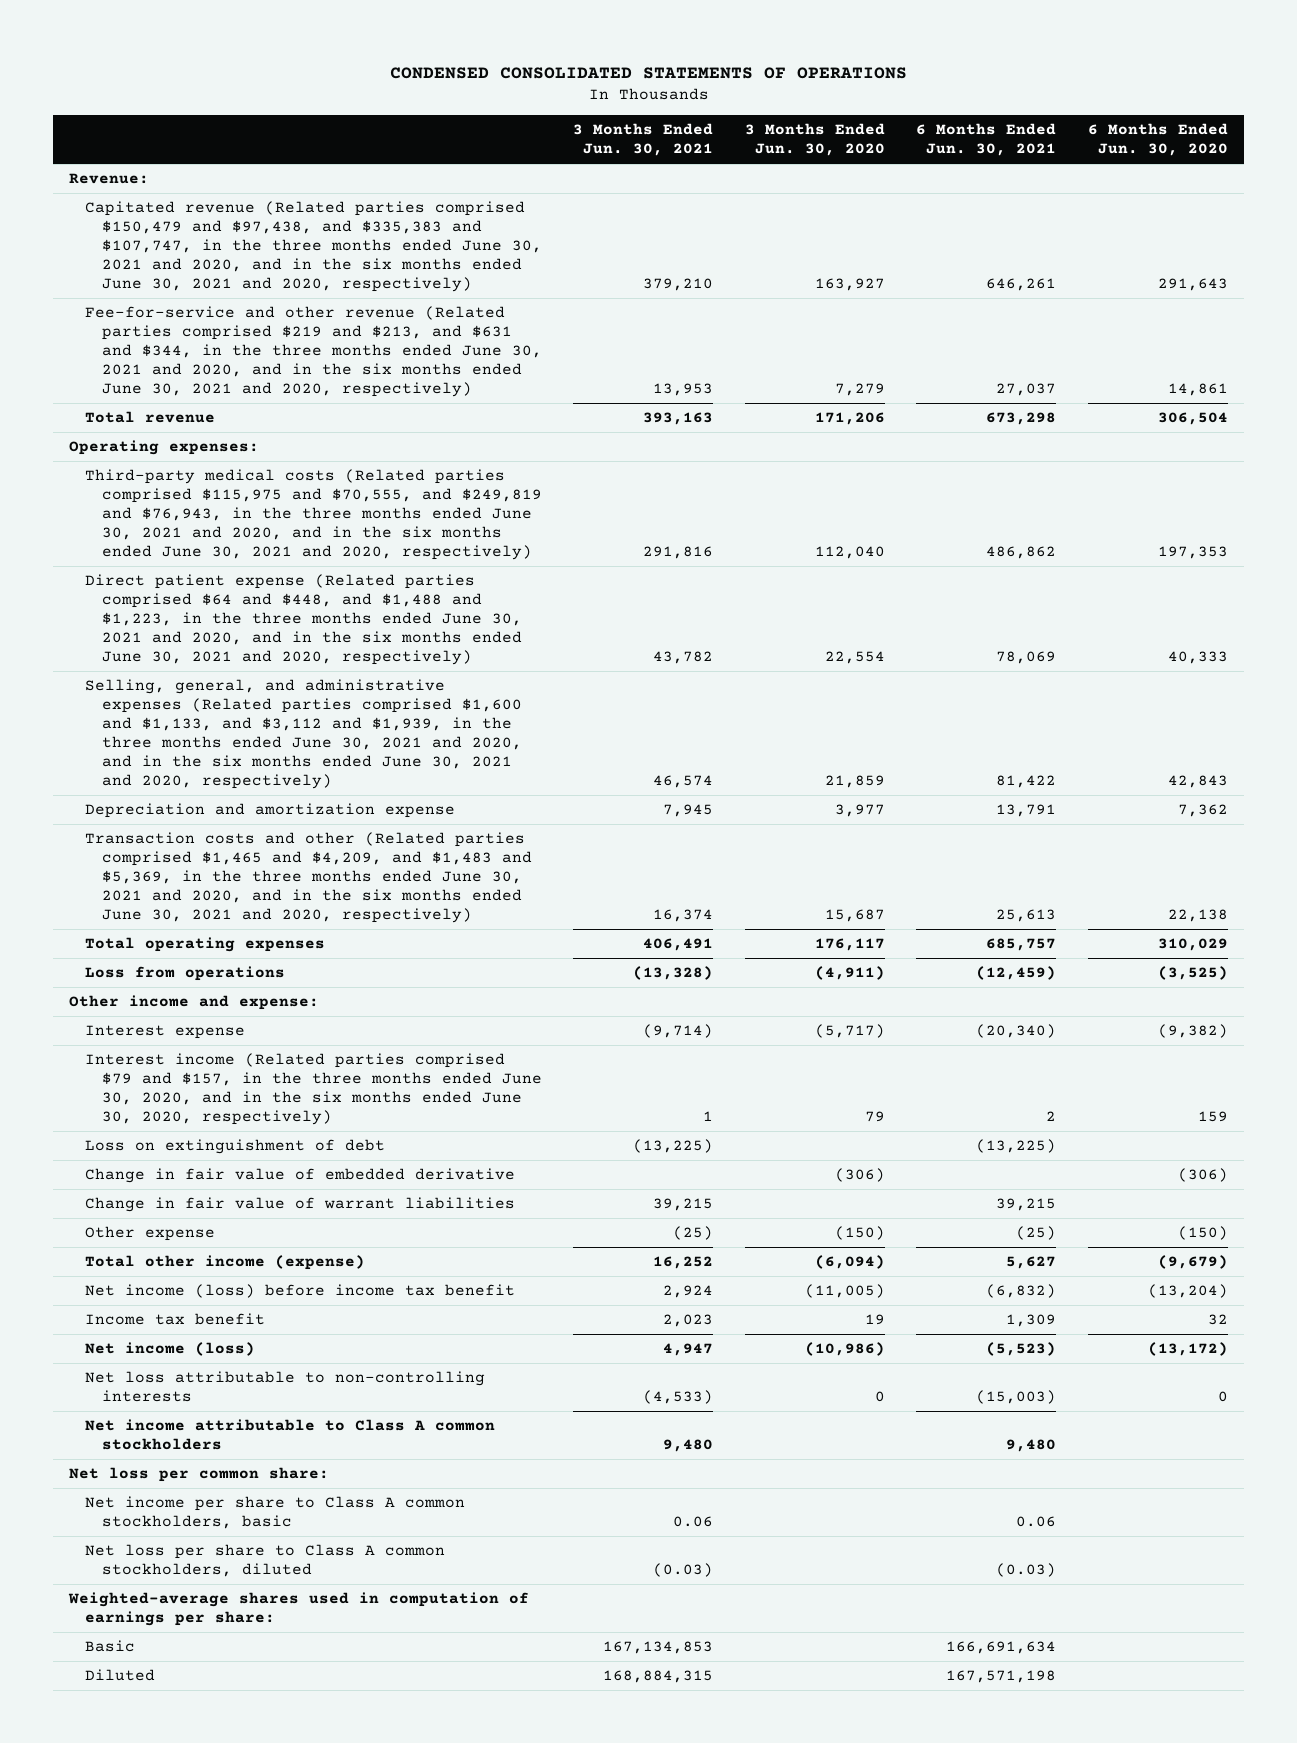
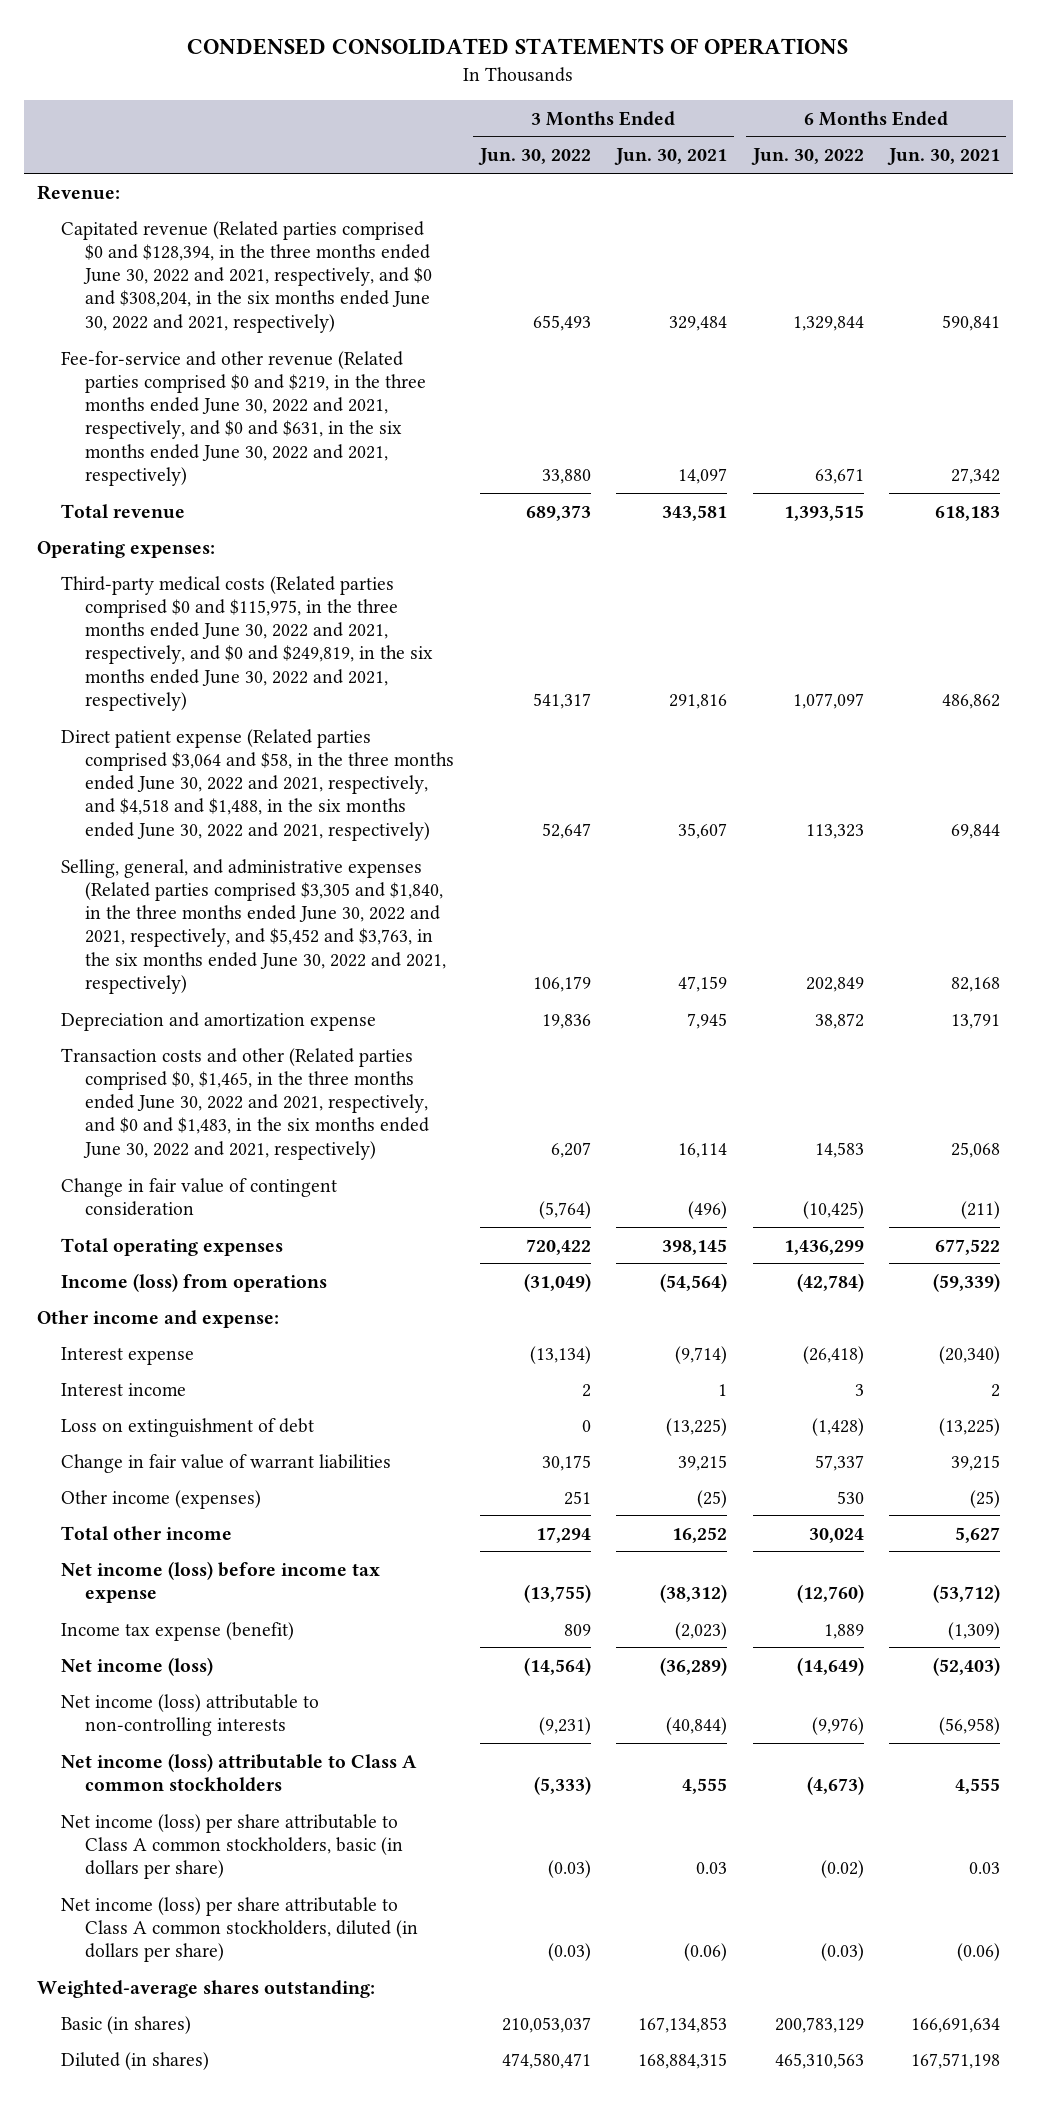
[744,123,885,157] 3 Months Ended Jun. 30, 2020 -> none
[1087,123,1228,157] 6 Months Ended Jun. 30, 2020 -> none
none -> [477,148,591,166] Jun. 30, 2022
none -> [750,148,864,166] Jun. 30, 2022
[85,201,542,292] Capitated revenue (Related parties comprised $150,479 and $97,438, and $335,383 and $107,747, in the three months ended June 30, 2021 and 2020, and in the six months ended June 30, 2021 and 2020, respectively) -> [61,220,433,333] Capitated revenue (Related parties comprised $0 and $128,394, in the three months ended June 30, 2022 and 2021, respectively, and $0 and $308,204, in the six months ended June 30, 2022 and 2021, respectively)
[643,277,714,291] 379,210 -> [669,315,728,331] 329,484
[986,277,1057,291] 646,261 -> [942,314,1001,331] 590,841
[85,306,542,397] Fee-for-service and other revenue (Related parties comprised $219 and $213, and $631 and $344, in the three months ended June 30, 2021 and 2020, and in the six months ended June 30, 2021 and 2020, respectively) -> [61,350,427,487] Fee-for-service and other revenue (Related parties comprised $0 and $219, in the three months ended June 30, 2022 and 2021, respectively, and $0 and $631, in the six months ended June 30, 2022 and 2021, respectively)
[653,382,714,396] 13,953 -> [678,468,728,485] 14,097
[996,382,1057,396] 27,037 -> [951,468,1001,485] 27,342
[643,412,714,426] 393,163 -> [662,504,728,521] 343,581
[986,412,1057,426] 673,298 -> [935,505,1001,521] 618,183
[85,469,542,560] Third-party medical costs (Related parties comprised $115,975 and $70,555, and $249,819 and $76,943, in the three months ended June 30, 2021 and 2020, and in the six months ended June 30, 2021 and 2020, respectively) -> [61,575,434,712] Third-party medical costs (Related parties comprised $0 and $115,975, in the three months ended June 30, 2022 and 2021, respectively, and $0 and $249,819, in the six months ended June 30, 2022 and 2021, respectively)
[85,574,522,665] Direct patient expense (Related parties comprised $64 and $448, and $1,488 and $1,223, in the three months ended June 30, 2021 and 2020, and in the six months ended June 30, 2021 and 2020, respectively) -> [61,728,455,841] Direct patient expense (Related parties comprised $3,064 and $58, in the three months ended June 30, 2022 and 2021, respectively, and $4,518 and $1,488, in the six months ended June 30, 2022 and 2021, respectively)
[653,650,714,664] 43,782 -> [678,822,728,839] 35,607
[996,650,1057,664] 78,069 -> [951,823,1001,839] 69,844
[85,679,522,789] Selling, general, and administrative expenses (Related parties comprised $1,600 and $1,133, and $3,112 and $1,939, in the three months ended June 30, 2021 and 2020, and in the six months ended June 30, 2021 and 2020, respectively) -> [61,858,447,995] Selling, general, and administrative expenses (Related parties comprised $3,305 and $1,840, in the three months ended June 30, 2022 and 2021, respectively, and $5,452 and $3,763, in the six months ended June 30, 2022 and 2021, respectively)
[653,774,714,788] 46,574 -> [678,976,728,993] 47,159
[996,774,1057,788] 81,422 -> [951,977,1001,993] 82,168
[85,832,532,923] Transaction costs and other (Related parties comprised $1,465 and $4,209, and $1,483 and $5,369, in the three months ended June 30, 2021 and 2020, and in the six months ended June 30, 2021 and 2020, respectively) -> [61,1047,430,1160] Transaction costs and other (Related parties comprised $0, $1,465, in the three months ended June 30, 2022 and 2021, respectively, and $0 and $1,483, in the six months ended June 30, 2022 and 2021, respectively)
[653,908,714,922] 16,374 -> [678,1142,728,1158] 16,114
[996,908,1057,922] 25,613 -> [951,1141,1001,1158] 25,068
none -> [61,1177,338,1216] Change in fair value of contingent consideration
[643,938,714,952] 406,491 -> [662,1238,728,1255] 398,145
[986,938,1057,952] 685,757 -> [935,1238,1001,1255] 677,522
[85,966,286,982] Loss from operations -> [61,1272,328,1292] Income (loss) from operations
[633,966,714,981] (13,328) -> [660,1272,728,1292] (54,564)
[976,966,1057,981] (12,459) -> [933,1272,1001,1292] (59,339)
[85,1053,542,1125] Interest income (Related parties comprised $79 and $157, in the three months ended June 30, 2020, and in the six months ended June 30, 2020, respectively) -> [61,1382,187,1396] Interest income
[85,1168,516,1184] Change in fair value of embedded derivative -> none
[69,1467,330,1483] Net loss per common share: -> none
[68,1592,530,1627] Weighted-average shares used in computation of earnings per share: -> none
[85,1226,216,1242] Other expense -> [61,1489,262,1509] Other income (expenses)
[85,1255,366,1271] Total other income (expense) -> [61,1525,233,1540] Total other income
[85,1284,516,1299] Net income (loss) before income tax benefit -> [61,1560,381,1603] Net income (loss) before income tax expense
[663,1285,714,1299] 2,924 -> [660,1583,728,1603] (38,312)
[986,1284,1057,1299] (6,832) -> [933,1583,1001,1603] (53,712)
[85,1313,266,1326] Income tax benefit -> [61,1621,295,1641] Income tax expense (benefit)
[663,1314,714,1328] 2,023 -> [675,1621,728,1640] (2,023)
[1006,1314,1057,1328] 1,309 -> [948,1621,1001,1640] (1,309)
[663,1343,714,1357] 4,947 -> [660,1656,728,1676] (36,289)
[986,1342,1057,1357] (5,523) -> [933,1656,1001,1676] (52,403)
[85,1371,486,1403] Net loss attributable to non-controlling interests -> [61,1693,320,1736] Net income (loss) attributable to non-controlling interests
[643,1390,714,1405] (4,533) -> [666,1716,728,1735] (40,844)
[976,1390,1057,1405] (15,003) -> [939,1716,1001,1735] (56,958)
[85,1419,496,1451] Net income attributable to Class A common stockholders -> [61,1752,418,1792] Net income (loss) attributable to Class A common stockholders
[663,1439,714,1453] 9,480 -> [682,1777,728,1794] 4,555
[1006,1439,1057,1453] 9,480 -> [955,1777,1001,1794] 4,555
[85,1496,466,1530] Net income per share to Class A common stockholders, basic -> [61,1813,404,1880] Net income (loss) per share attributable to Class A common stockholders, basic (in dollars per share)
[673,1516,714,1528] 0.06 -> [696,1862,728,1875] 0.03
[1016,1516,1057,1528] 0.06 -> [969,1862,1001,1875] 0.03
[85,1544,446,1578] Net loss per share to Class A common stockholders, diluted -> [61,1896,419,1963] Net income (loss) per share attributable to Class A common stockholders, diluted (in dollars per share)
[653,1563,714,1578] (0.03) -> [684,1943,728,1962] (0.06)
[996,1563,1057,1578] (0.03) -> [957,1943,1001,1962] (0.06)
none -> [36,1979,375,1998] Weighted-average shares outstanding:
[85,1640,136,1653] Basic -> [61,2015,192,2034] Basic (in shares)
[85,1669,156,1682] Diluted -> [61,2051,210,2070] Diluted (in shares)

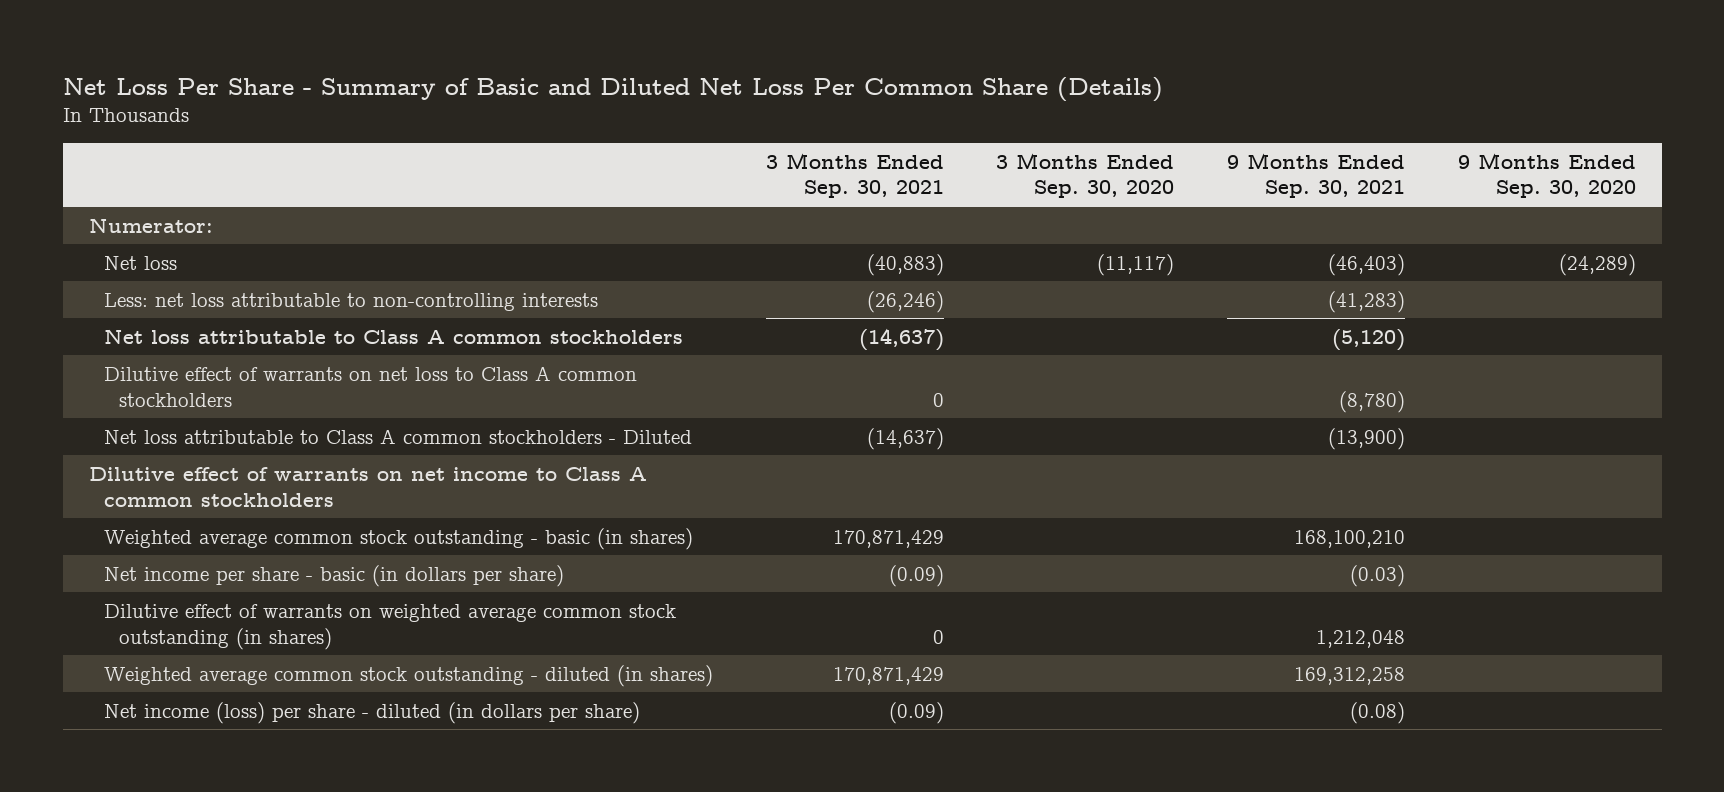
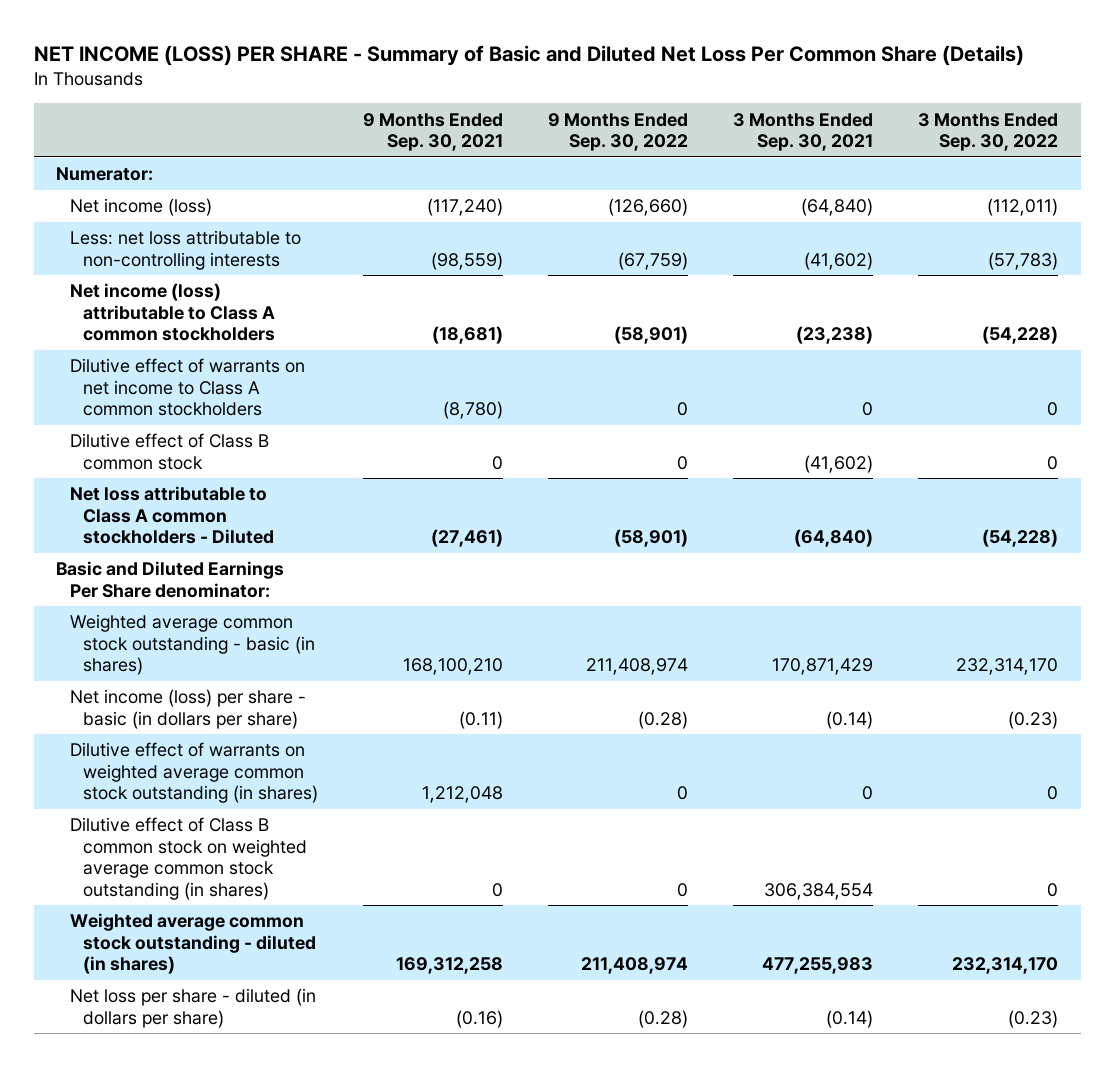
[62,76,1163,102] Net Loss Per Share - Summary of Basic and Diluted Net Loss Per Common Share (Details) -> [33,45,1024,67] NET INCOME (LOSS) PER SHARE - Summary of Basic and Diluted Net Loss Per Common Share (Details)
[996,152,1175,199] 3 Months Ended Sep. 30, 2020 -> none
[1457,152,1636,199] 9 Months Ended Sep. 30, 2020 -> none
none -> [547,112,688,152] 9 Months Ended Sep. 30, 2022
none -> [917,112,1058,152] 3 Months Ended Sep. 30, 2022
[103,255,177,270] Net loss -> [69,198,212,217] Net income (loss)
[866,253,944,276] (40,883) -> [800,198,873,217] (64,840)
[1327,253,1405,276] (46,403) -> [426,198,503,217] (117,240)
[866,290,944,313] (26,246) -> [803,251,873,270] (41,602)
[1327,290,1405,313] (41,283) -> [430,251,503,270] (98,559)
[103,328,683,344] Net loss attributable to Class A common stockholders -> [69,283,275,342] Net income (loss) attributable to Class A common stockholders
[858,327,944,351] (14,637) -> [795,326,873,345] (23,238)
[1331,328,1405,351] (5,120) -> [431,326,503,345] (18,681)
[103,365,637,407] Dilutive effect of warrants on net loss to Class A common stockholders -> [69,358,305,417] Dilutive effect of warrants on net income to Class A common stockholders
none -> [69,433,269,470] Dilutive effect of Class B common stock
[866,427,944,450] (14,637) -> [793,529,873,548] (64,840)
[1327,427,1405,450] (13,900) -> [430,529,503,548] (27,461)
[88,466,647,507] Dilutive effect of warrants on net income to Class A common stockholders -> [56,561,285,598] Basic and Diluted Earnings Per Share denominator:
[103,564,564,587] Net income per share - basic (in dollars per share) -> [69,689,306,729] Net income (loss) per share - basic (in dollars per share)
[888,564,944,587] (0.09) -> [825,710,873,729] (0.14)
[1349,564,1405,587] (0.03) -> [458,710,503,729] (0.11)
none -> [69,817,307,900] Dilutive effect of Class B common stock on weighted average common stock outstanding (in shares)
[832,666,944,685] 170,871,429 -> [761,957,873,975] 477,255,983
[103,701,640,724] Net income (loss) per share - diluted (in dollars per share) -> [69,988,316,1028] Net loss per share - diluted (in dollars per share)
[888,701,944,724] (0.09) -> [825,1009,873,1028] (0.14)
[1349,701,1405,724] (0.08) -> [455,1009,503,1028] (0.16)

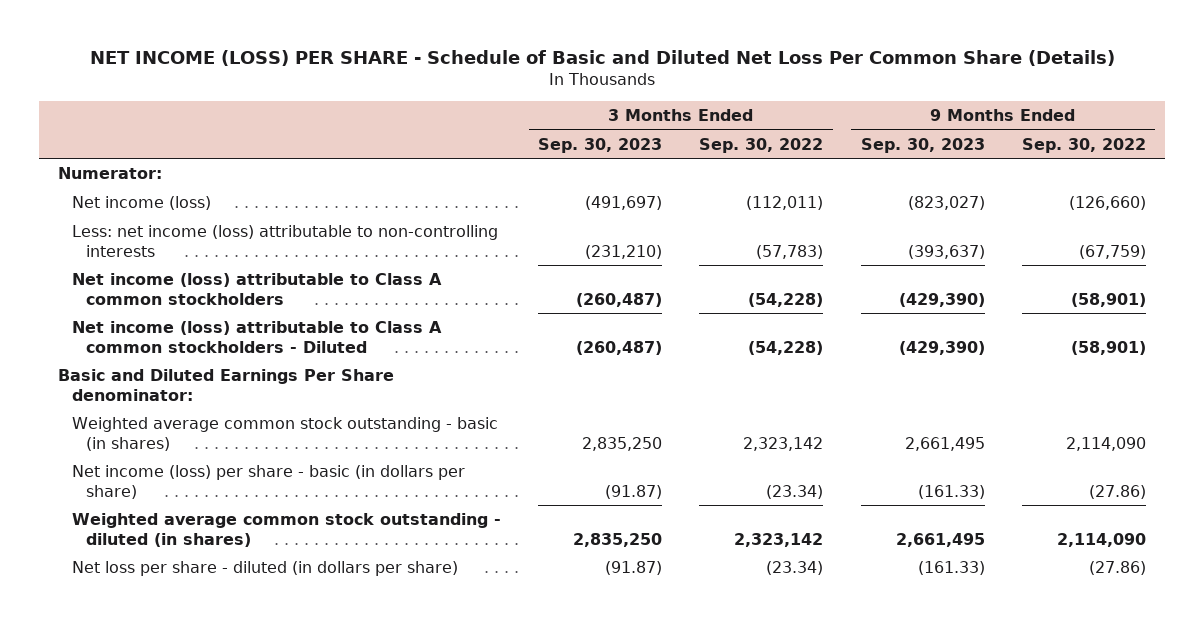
[33,45,1024,67] NET INCOME (LOSS) PER SHARE - Summary of Basic and Diluted Net Loss Per Common Share (Details) -> [89,49,1115,66] NET INCOME (LOSS) PER SHARE - Schedule of Basic and Diluted Net Loss Per Common Share (Details)
[362,112,503,152] 9 Months Ended Sep. 30, 2021 -> none
[732,112,873,152] 3 Months Ended Sep. 30, 2021 -> none
none -> [537,137,662,153] Sep. 30, 2023
none -> [860,137,985,153] Sep. 30, 2023
[69,230,301,270] Less: net loss attributable to non-controlling interests -> [71,225,498,257] Less: net income (loss) attributable to non-controlling interests
[69,358,305,417] Dilutive effect of warrants on net income to Class A common stockholders -> none
[69,433,269,470] Dilutive effect of Class B common stock -> none
[69,486,274,545] Net loss attributable to Class A common stockholders - Diluted -> [71,321,442,353] Net income (loss) attributable to Class A common stockholders - Diluted
[69,742,318,804] Dilutive effect of warrants on weighted average common stock outstanding (in shares) -> none
[69,817,307,900] Dilutive effect of Class B common stock on weighted average common stock outstanding (in shares) -> none
[585,658,688,676] 211,408,974 -> [1065,436,1146,451] 2,114,090
[955,658,1058,676] 232,314,170 -> [743,436,824,451] 2,323,142
[637,710,688,729] (0.28) -> [1088,484,1146,499] (27.86)
[1007,710,1058,729] (0.23) -> [766,484,824,499] (23.34)
[580,957,688,975] 211,408,974 -> [1056,532,1146,547] 2,114,090
[951,957,1058,975] 232,314,170 -> [734,532,824,547] 2,323,142
[637,1009,688,1028] (0.28) -> [1088,561,1146,576] (27.86)
[1007,1009,1058,1028] (0.23) -> [766,561,824,576] (23.34)

